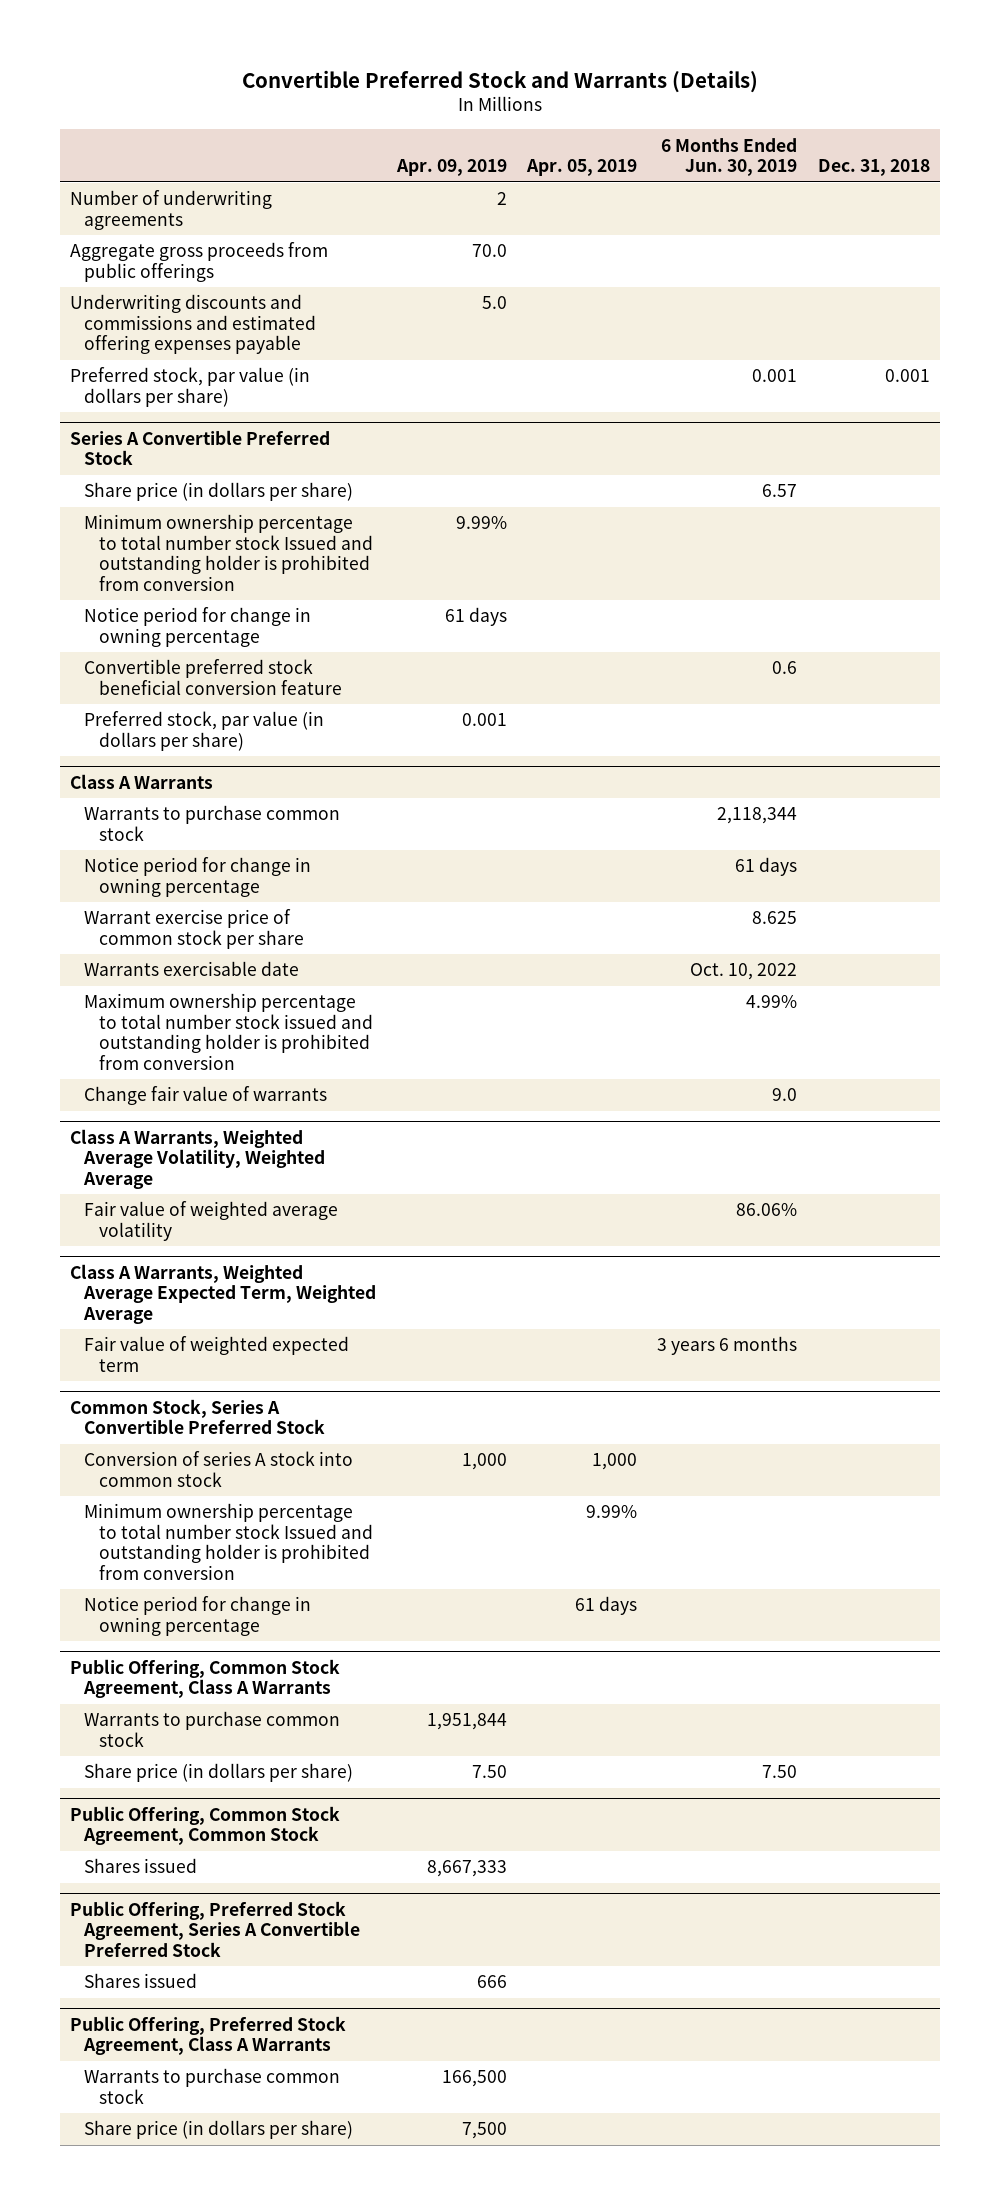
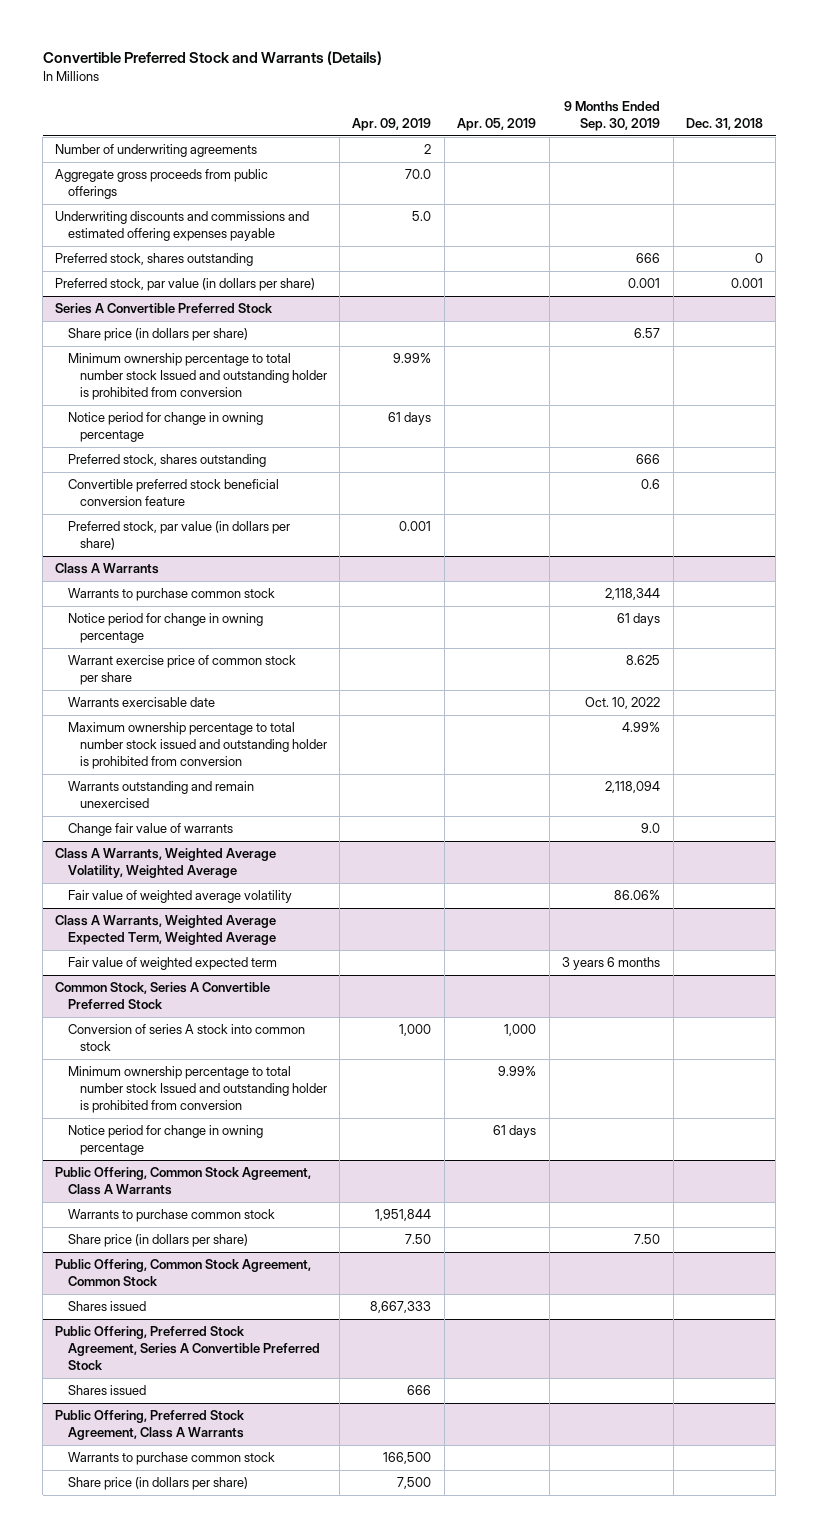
[661,137,798,177] 6 Months Ended Jun. 30, 2019 -> none
none -> [564,101,661,131] 9 Months Ended Sep. 30, 2019
none -> [55,253,254,267] Preferred stock, shares outstanding
none -> [67,454,266,468] Preferred stock, shares outstanding
none -> [67,781,254,809] Warrants outstanding and remain unexercised

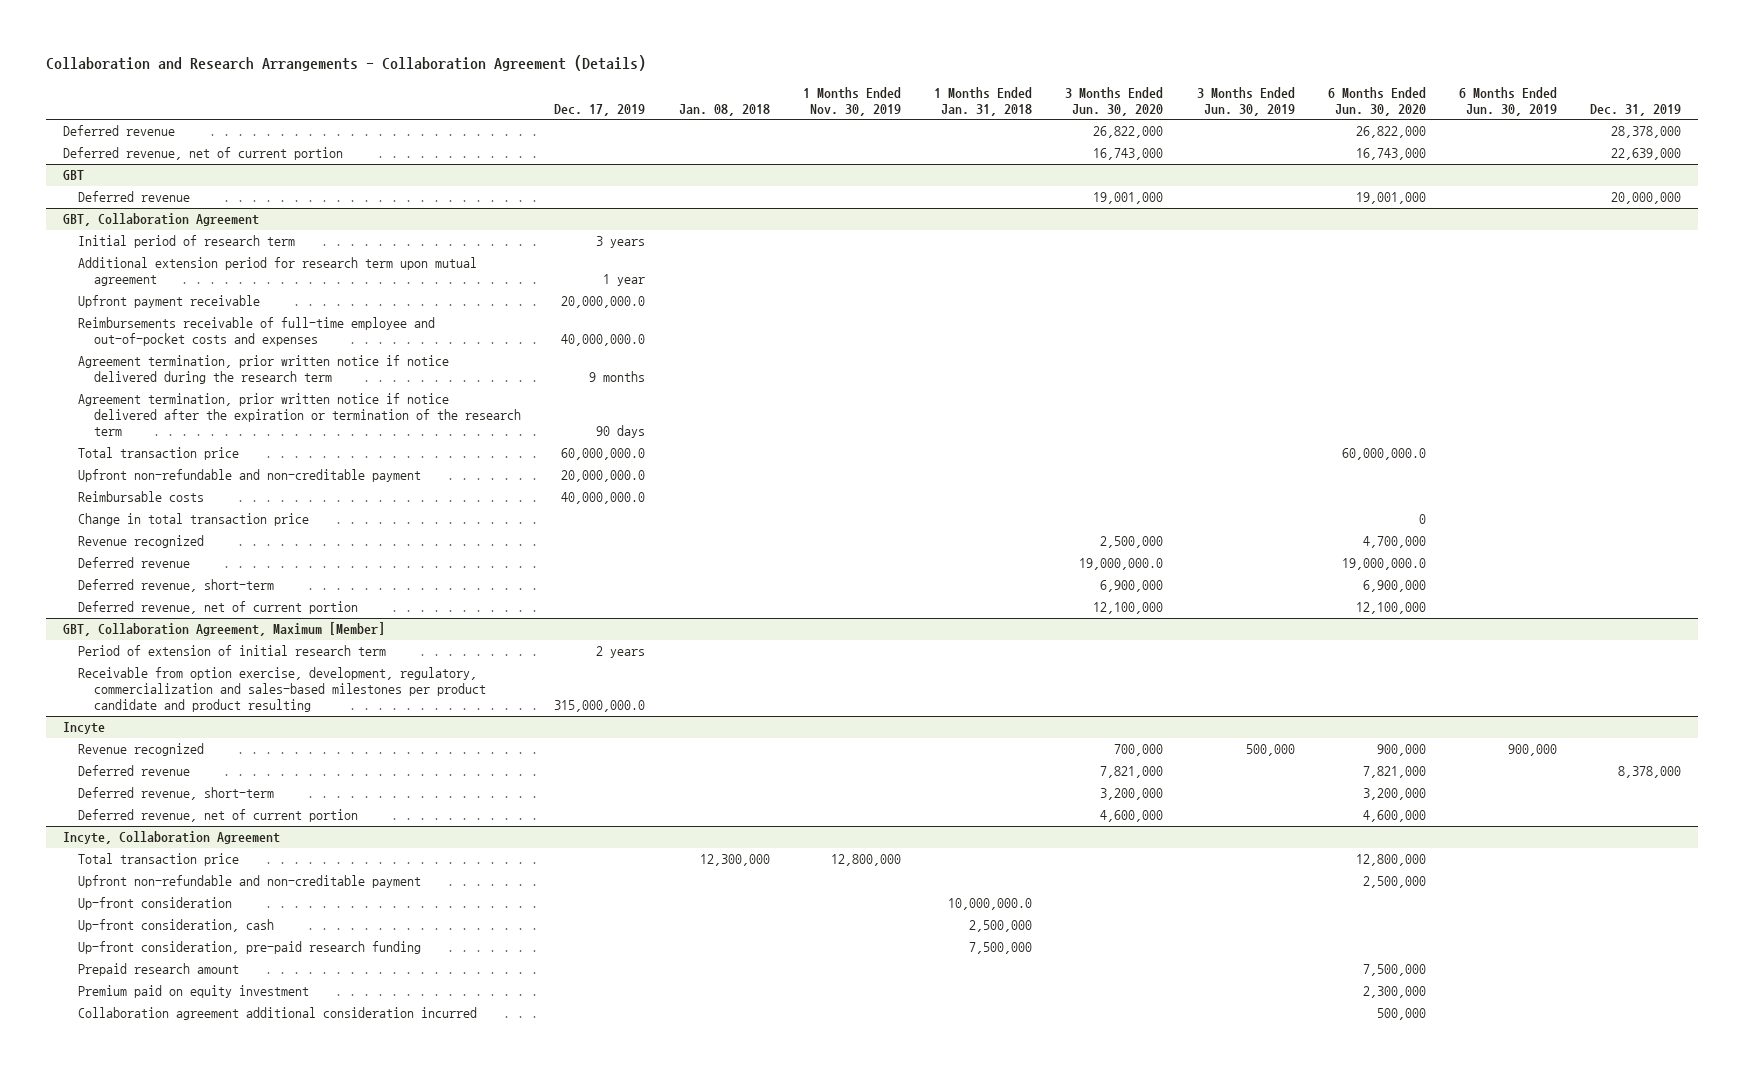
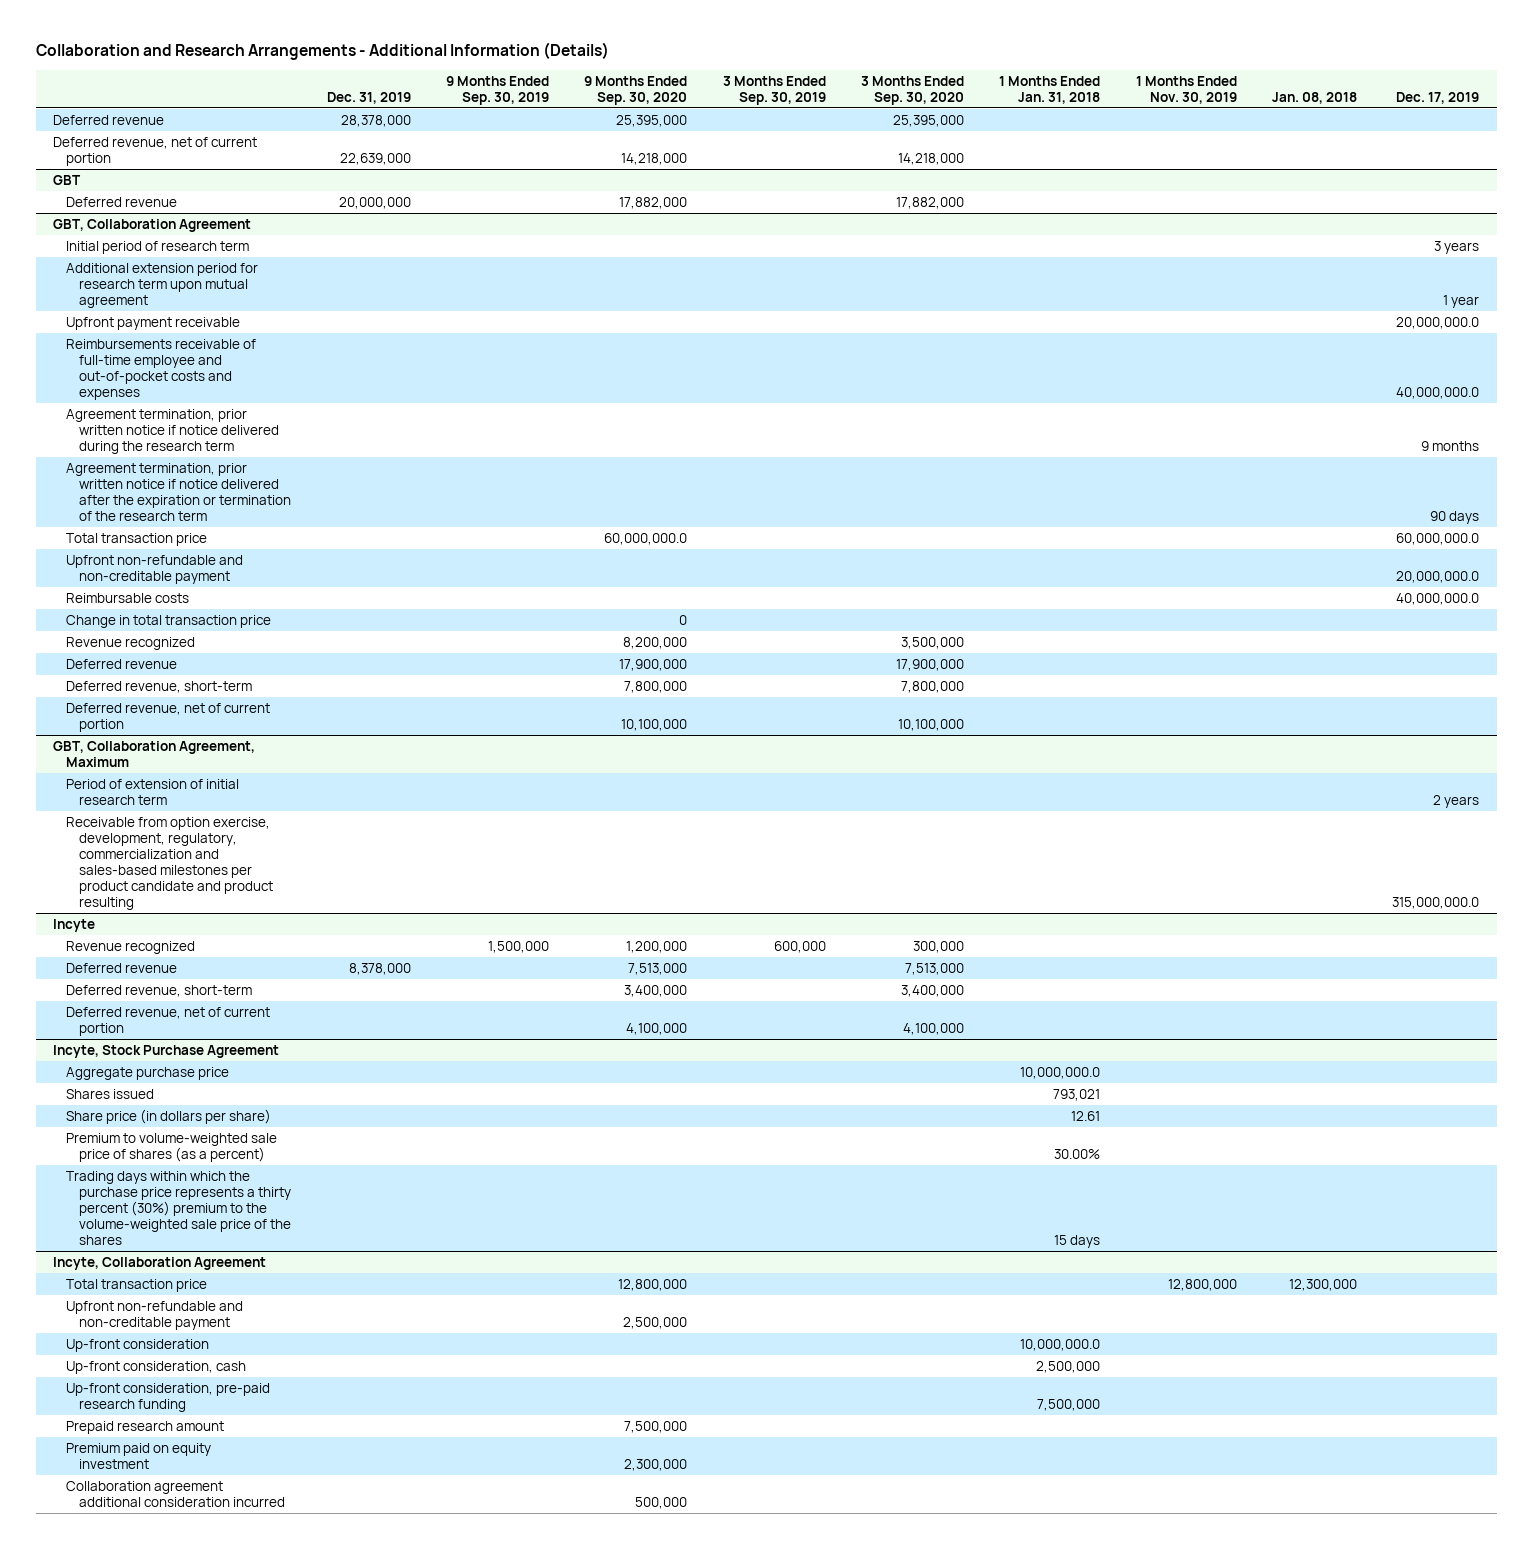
[46,54,647,71] Collaboration and Research Arrangements - Collaboration Agreement (Details) -> [35,42,609,61] Collaboration and Research Arrangements - Additional Information (Details)
[1065,86,1164,116] 3 Months Ended Jun. 30, 2020 -> none
[1196,86,1295,116] 3 Months Ended Jun. 30, 2019 -> none
[1327,86,1426,116] 6 Months Ended Jun. 30, 2020 -> none
[1459,86,1558,116] 6 Months Ended Jun. 30, 2019 -> none
none -> [446,75,550,105] 9 Months Ended Sep. 30, 2019
none -> [584,75,688,105] 9 Months Ended Sep. 30, 2020
none -> [722,75,826,105] 3 Months Ended Sep. 30, 2019
none -> [860,75,964,105] 3 Months Ended Sep. 30, 2020
[62,622,385,637] GBT, Collaboration Agreement, Maximum [Member] -> [53,740,256,767] GBT, Collaboration Agreement, Maximum
none -> [53,1044,280,1058] Incyte, Stock Purchase Agreement
none -> [66,1066,230,1080] Aggregate purchase price
none -> [66,1088,155,1099] Shares issued
none -> [66,1108,272,1124] Share price (in dollars per share)
none -> [66,1132,278,1162] Premium to volume-weighted sale price of shares (as a percent)
none -> [66,1170,292,1245] Trading days within which the purchase price represents a thirty percent (30%) premium to the volume-weighted sale price of the shares

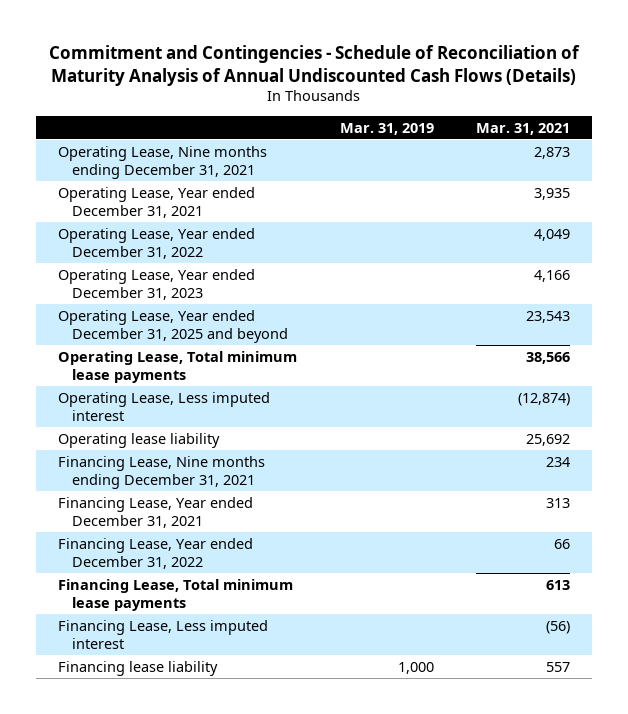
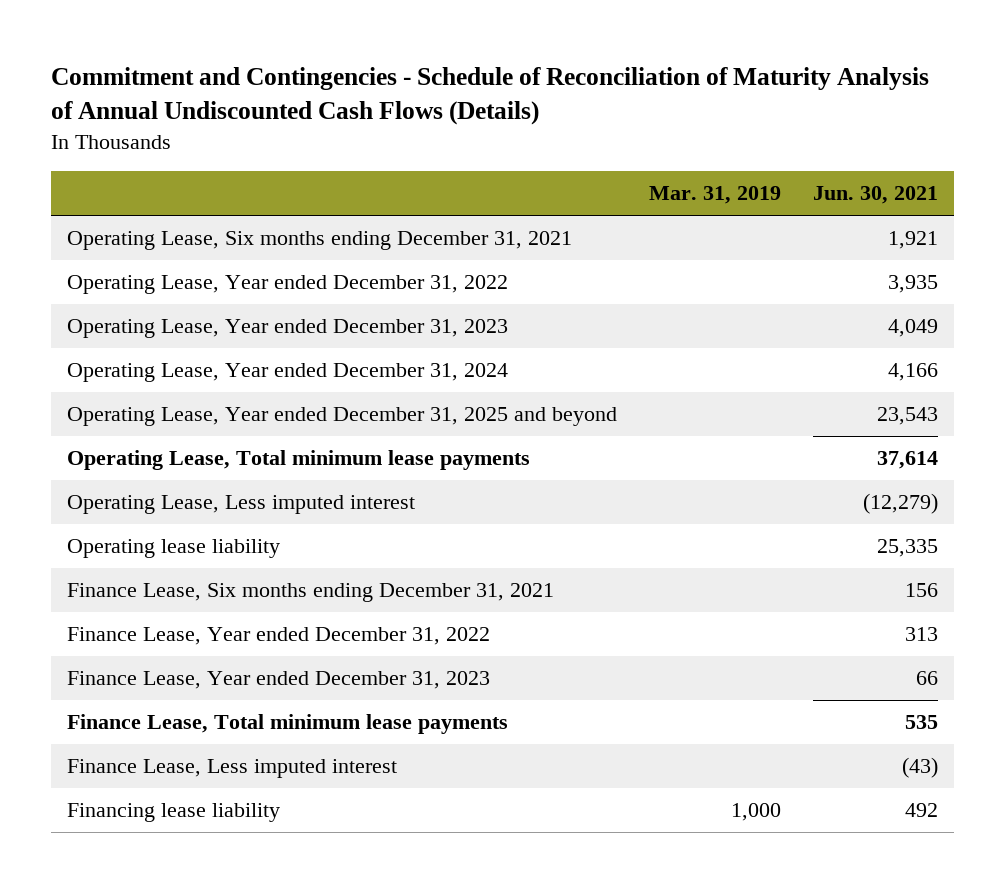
[476,122,571,135] Mar. 31, 2021 -> none
none -> [812,186,938,205] Jun. 30, 2021
[57,186,255,219] Operating Lease, Year ended December 31, 2021 -> none
[57,145,267,180] Operating Lease, Nine months ending December 31, 2021 -> [66,231,572,251] Operating Lease, Six months ending December 31, 2021
none -> [66,363,508,383] Operating Lease, Year ended December 31, 2024
[57,455,265,490] Financing Lease, Nine months ending December 31, 2021 -> [66,583,554,603] Finance Lease, Six months ending December 31, 2021
[57,496,253,529] Financing Lease, Year ended December 31, 2021 -> [66,627,490,646] Finance Lease, Year ended December 31, 2022
[57,537,253,570] Financing Lease, Year ended December 31, 2022 -> [66,671,490,690] Finance Lease, Year ended December 31, 2023
[57,578,293,612] Financing Lease, Total minimum lease payments -> [66,714,508,735] Finance Lease, Total minimum lease payments
[57,619,268,650] Financing Lease, Less imputed interest -> [66,759,397,779] Finance Lease, Less imputed interest

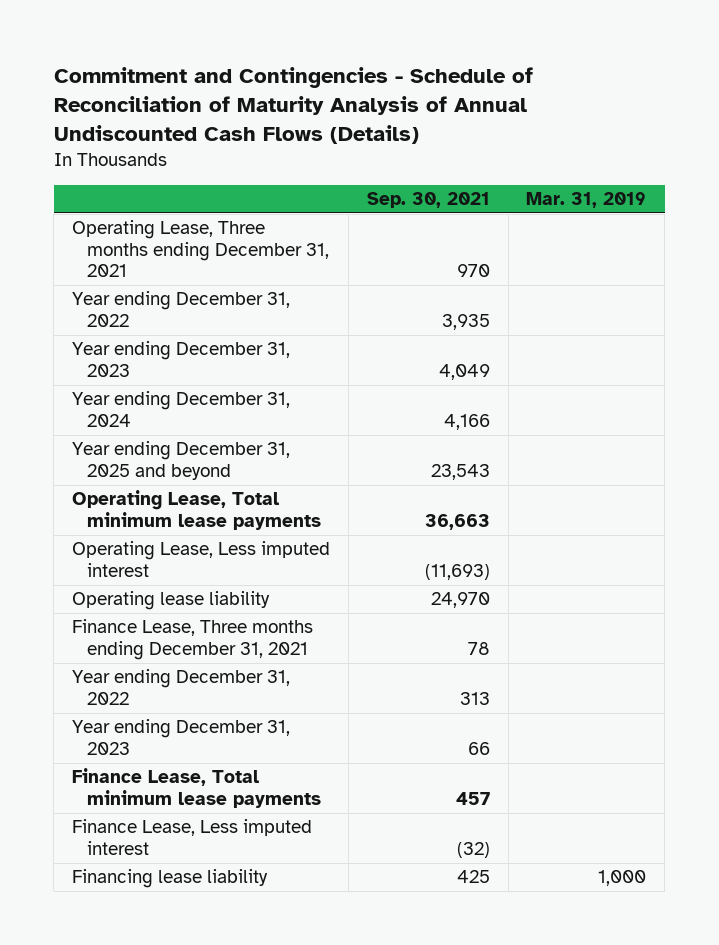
[812,186,938,205] Jun. 30, 2021 -> none
none -> [366,192,490,209] Sep. 30, 2021
[66,231,572,251] Operating Lease, Six months ending December 31, 2021 -> [72,220,329,278] Operating Lease, Three months ending December 31, 2021
[66,275,508,295] Operating Lease, Year ended December 31, 2022 -> [72,291,291,327] Year ending December 31, 2022
[66,319,508,339] Operating Lease, Year ended December 31, 2023 -> [72,341,291,377] Year ending December 31, 2023
[66,363,508,383] Operating Lease, Year ended December 31, 2024 -> [72,391,291,427] Year ending December 31, 2024
[66,407,617,427] Operating Lease, Year ended December 31, 2025 and beyond -> [72,441,291,480] Year ending December 31, 2025 and beyond
[66,583,554,603] Finance Lease, Six months ending December 31, 2021 -> [72,619,314,660] Finance Lease, Three months ending December 31, 2021
[66,627,490,646] Finance Lease, Year ended December 31, 2022 -> [72,669,291,705] Year ending December 31, 2022
[66,671,490,690] Finance Lease, Year ended December 31, 2023 -> [72,719,291,755] Year ending December 31, 2023

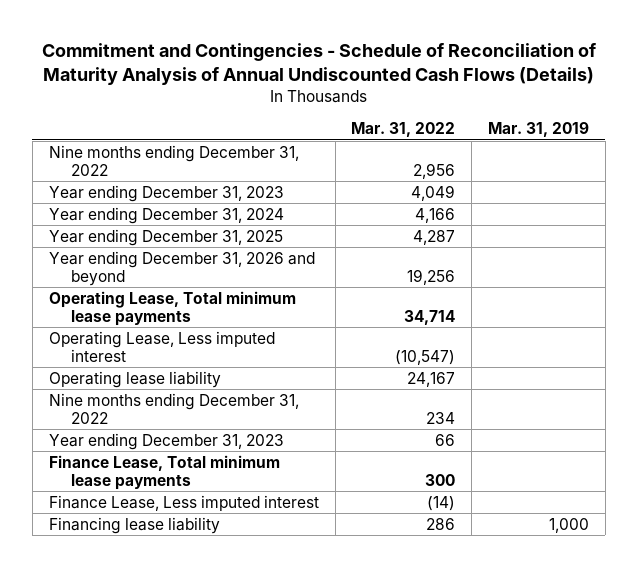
[366,192,490,209] Sep. 30, 2021 -> none
none -> [351,122,456,138] Mar. 31, 2022
[72,291,291,327] Year ending December 31, 2022 -> none
[72,220,329,278] Operating Lease, Three months ending December 31, 2021 -> [48,144,299,176] Nine months ending December 31, 2022
none -> [48,228,283,246] Year ending December 31, 2025
[72,441,291,480] Year ending December 31, 2025 and beyond -> [48,250,315,286] Year ending December 31, 2026 and beyond
[72,669,291,705] Year ending December 31, 2022 -> none
[72,619,314,660] Finance Lease, Three months ending December 31, 2021 -> [48,392,299,424] Nine months ending December 31, 2022

